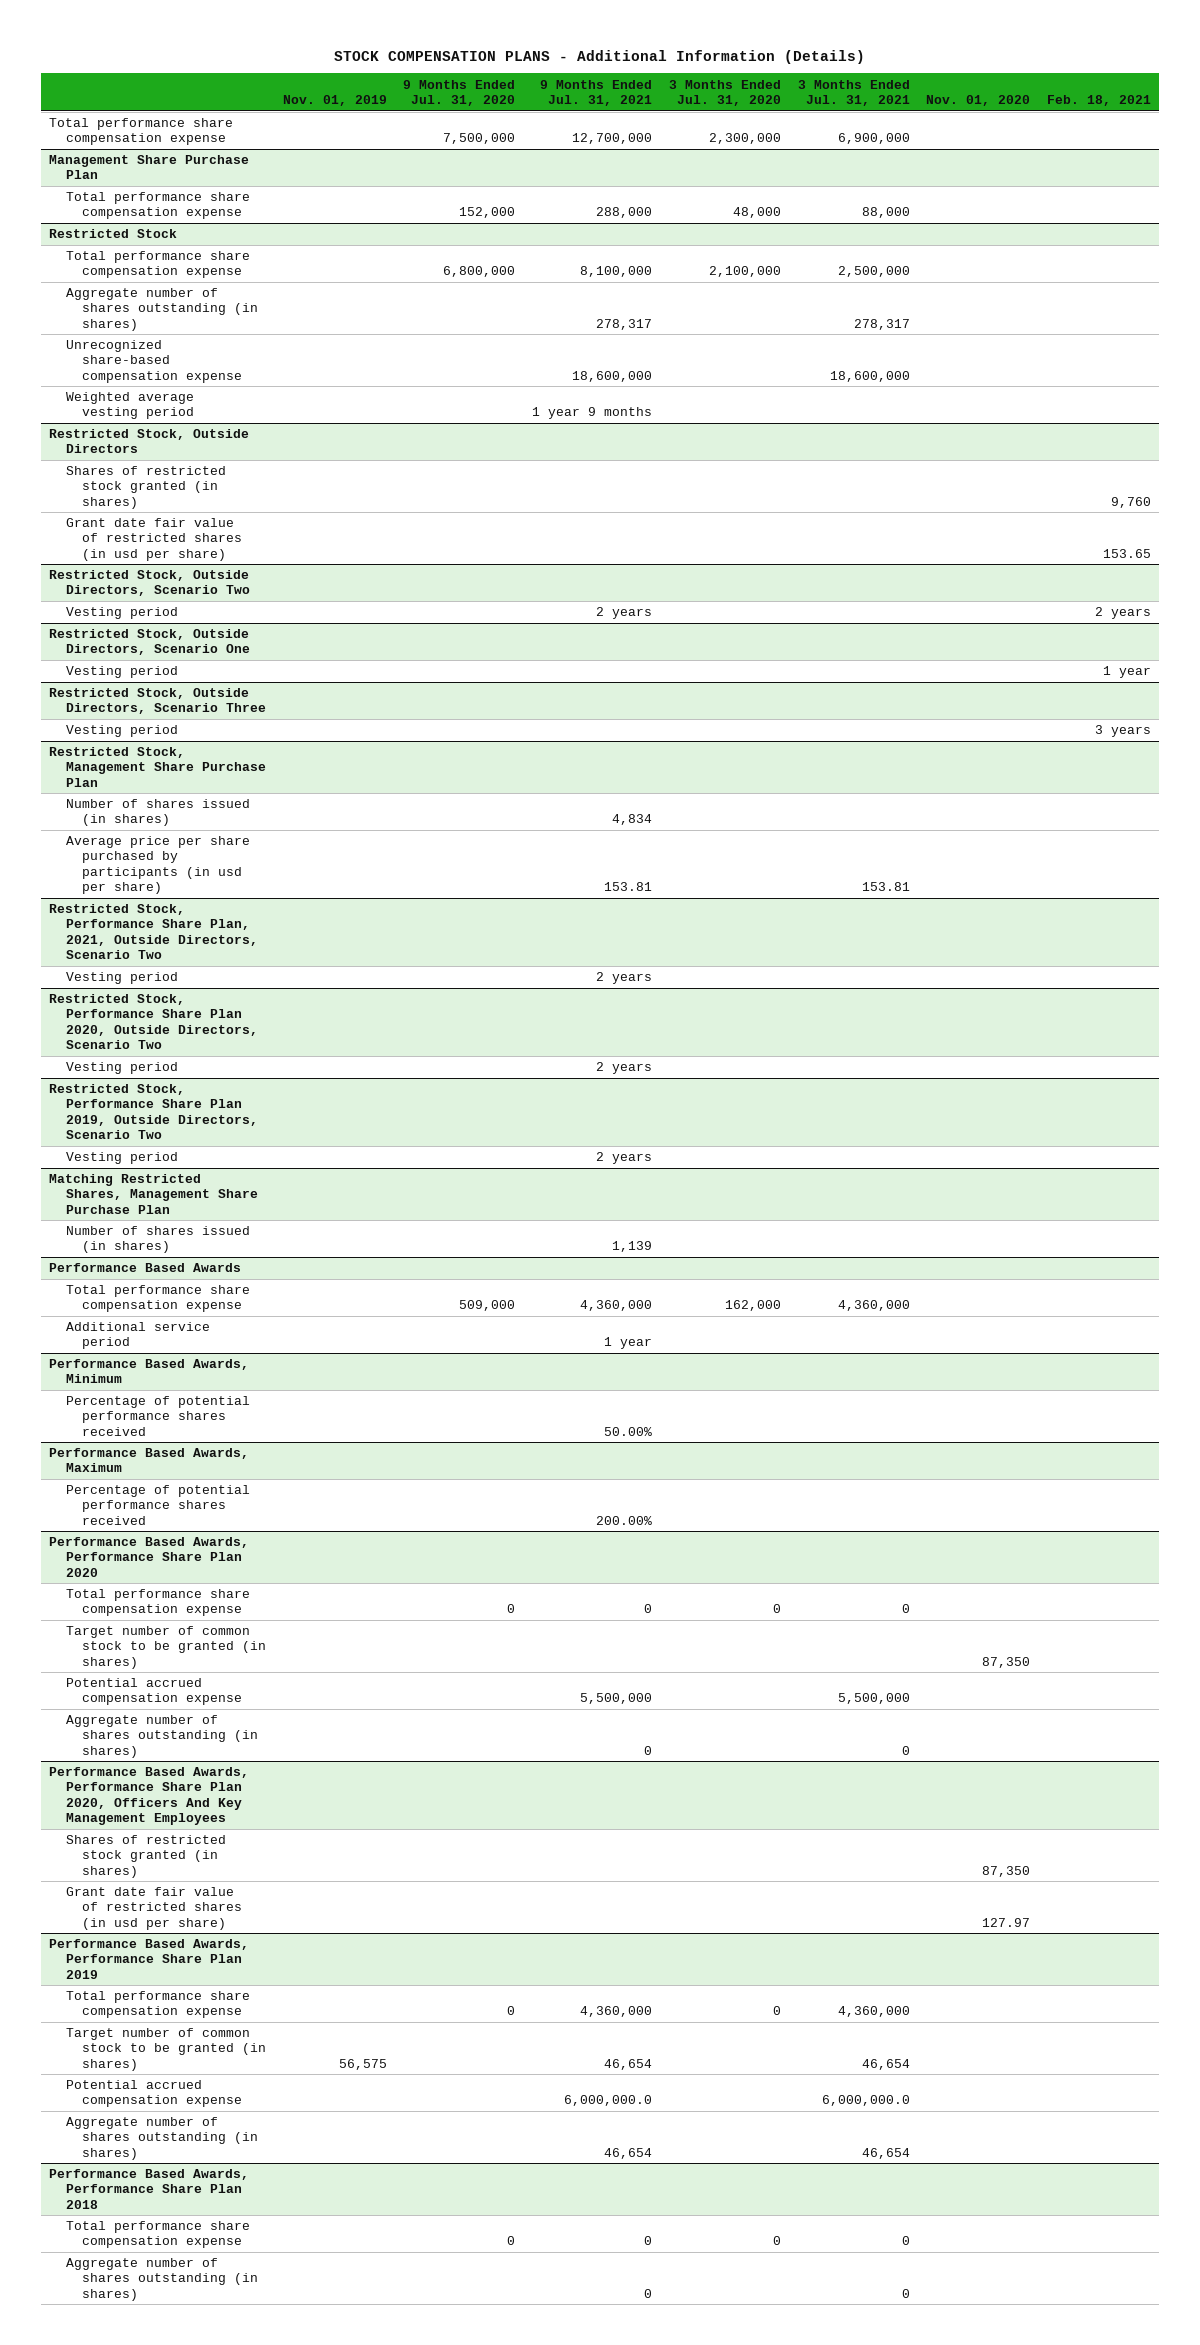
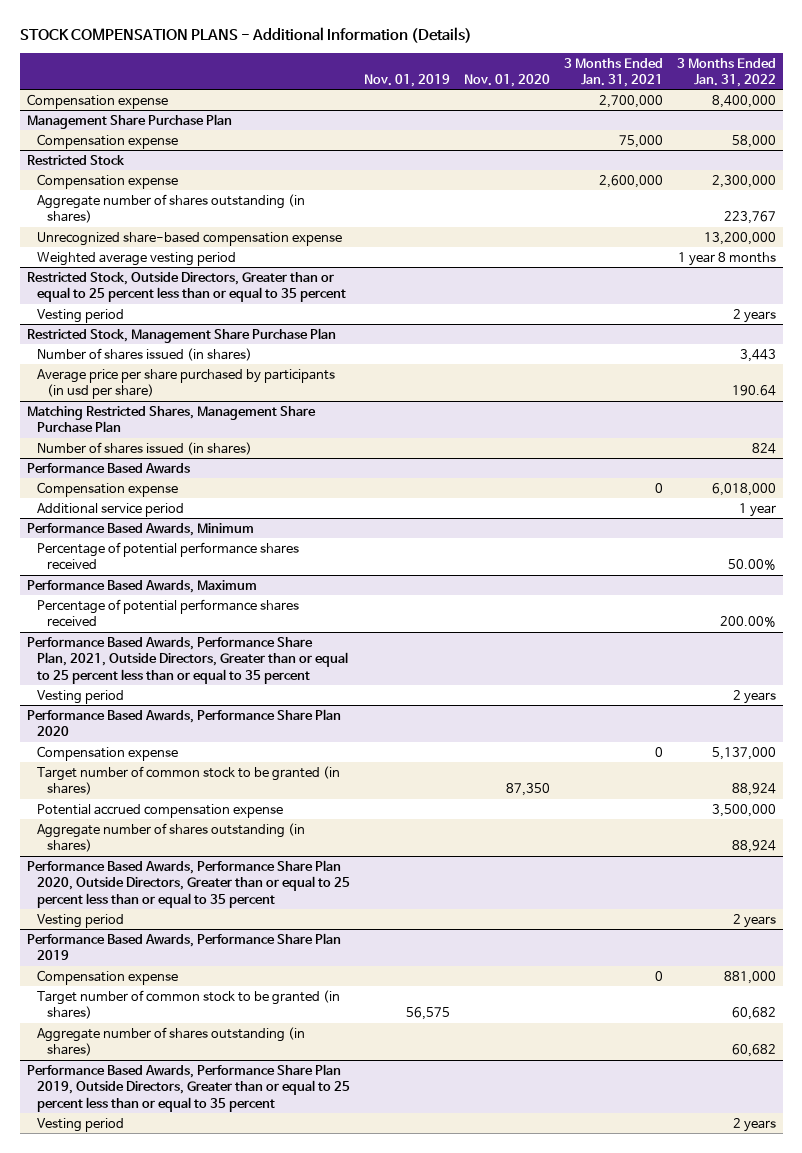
[403,79,516,106] 9 Months Ended Jul. 31, 2020 -> none
[540,79,653,106] 9 Months Ended Jul. 31, 2021 -> none
[668,79,781,106] 3 Months Ended Jul. 31, 2020 -> none
[797,79,910,106] 3 Months Ended Jul. 31, 2021 -> none
[1047,94,1152,106] Feb. 18, 2021 -> none
none -> [563,57,663,87] 3 Months Ended Jan. 31, 2021
none -> [676,57,776,87] 3 Months Ended Jan. 31, 2022
[49,118,234,146] Total performance share compensation expense -> [26,93,168,109] Compensation expense
[65,192,250,220] Total performance share compensation expense -> [36,133,178,149] Compensation expense
[65,251,250,279] Total performance share compensation expense -> [36,173,178,189] Compensation expense
[65,466,226,509] Shares of restricted stock granted (in shares) -> none
[65,518,242,561] Grant date fair value of restricted shares (in usd per share) -> none
[49,570,250,597] Restricted Stock, Outside Directors, Scenario Two -> none
[65,607,178,620] Vesting period -> none
[49,629,250,656] Restricted Stock, Outside Directors, Scenario One -> none
[65,666,178,679] Vesting period -> none
[49,688,266,715] Restricted Stock, Outside Directors, Scenario Three -> none
[65,725,178,738] Vesting period -> none
[49,429,250,454] Restricted Stock, Outside Directors -> [26,271,346,303] Restricted Stock, Outside Directors, Greater than or equal to 25 percent less than or equal to 35 percent
none -> [36,308,124,323] Vesting period
[49,904,258,959] Restricted Stock, Performance Share Plan, 2021, Outside Directors, Scenario Two -> none
[65,972,178,985] Vesting period -> none
[49,994,258,1049] Restricted Stock, Performance Share Plan 2020, Outside Directors, Scenario Two -> none
[65,1062,178,1075] Vesting period -> none
[49,1084,258,1139] Restricted Stock, Performance Share Plan 2019, Outside Directors, Scenario Two -> none
[65,1152,178,1165] Vesting period -> none
[65,1285,250,1313] Total performance share compensation expense -> [36,481,178,497] Compensation expense
none -> [26,636,348,684] Performance Based Awards, Performance Share Plan, 2021, Outside Directors, Greater than or equal to 25 percent less than or equal to 35 percent
none -> [36,689,124,704] Vesting period
[65,1589,250,1617] Total performance share compensation expense -> [36,745,178,761] Compensation expense
[49,1767,250,1825] Performance Based Awards, Performance Share Plan 2020, Officers And Key Management Employees -> none
[65,1835,226,1878] Shares of restricted stock granted (in shares) -> none
[65,1887,242,1930] Grant date fair value of restricted shares (in usd per share) -> none
none -> [26,859,350,908] Performance Based Awards, Performance Share Plan 2020, Outside Directors, Greater than or equal to 25 percent less than or equal to 35 percent
none -> [36,913,124,928] Vesting period
[65,1991,250,2019] Total performance share compensation expense -> [36,969,178,985] Compensation expense
[65,2080,242,2108] Potential accrued compensation expense -> none
[49,2169,250,2209] Performance Based Awards, Performance Share Plan 2018 -> none
[65,2221,250,2249] Total performance share compensation expense -> none
[65,2258,258,2301] Aggregate number of shares outstanding (in shares) -> none
none -> [26,1063,350,1112] Performance Based Awards, Performance Share Plan 2019, Outside Directors, Greater than or equal to 25 percent less than or equal to 35 percent
none -> [36,1117,124,1132] Vesting period

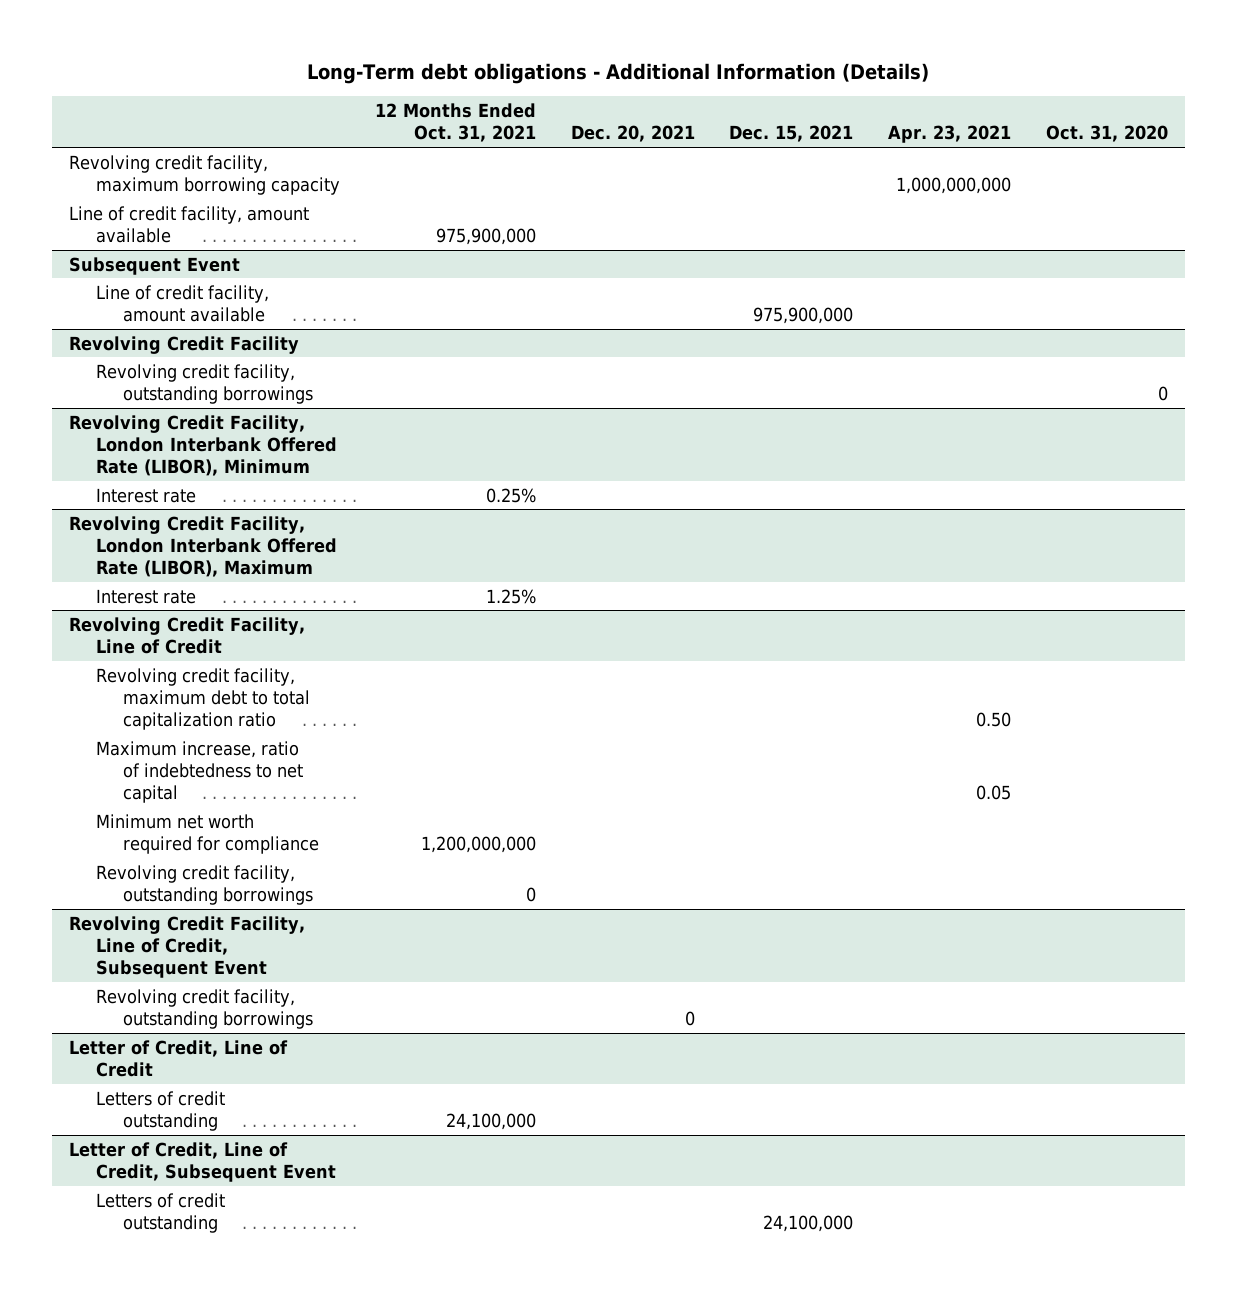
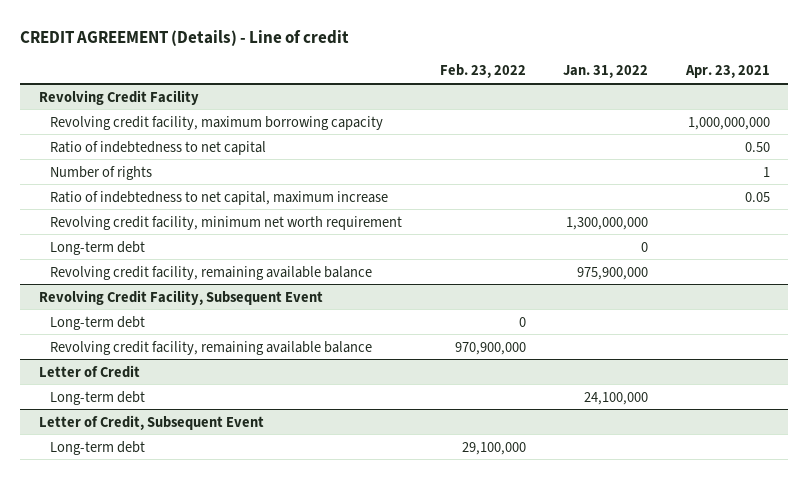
[307,62,930,84] Long-Term debt obligations - Additional Information (Details) -> [20,30,350,47] CREDIT AGREEMENT (Details) - Line of credit
[374,103,536,143] 12 Months Ended Oct. 31, 2021 -> none
[570,125,695,143] Dec. 20, 2021 -> none
[729,125,854,143] Dec. 15, 2021 -> none
[1045,125,1168,143] Oct. 31, 2020 -> none
none -> [439,64,526,79] Feb. 23, 2022
none -> [563,65,649,79] Jan. 31, 2022
[69,154,340,195] Revolving credit facility, maximum borrowing capacity -> none
[69,205,310,243] Line of credit facility, amount available -> none
[69,256,241,275] Subsequent Event -> none
[95,284,269,322] Line of credit facility, amount available -> none
[69,414,337,477] Revolving Credit Facility, London Interbank Offered Rate (LIBOR), Minimum -> none
[95,487,196,503] Interest rate -> none
[69,515,337,578] Revolving Credit Facility, London Interbank Offered Rate (LIBOR), Maximum -> none
[95,588,196,604] Interest rate -> none
[69,616,306,654] Revolving Credit Facility, Line of Credit -> none
[95,667,310,731] Revolving credit facility, maximum debt to total capitalization ratio -> none
[95,740,303,804] Maximum increase, ratio of indebtedness to net capital -> none
[95,813,319,854] Minimum net worth required for compliance -> none
[95,864,313,905] Revolving credit facility, outstanding borrowings -> none
[95,1090,225,1131] Letters of credit outstanding -> none
[95,1192,225,1233] Letters of credit outstanding -> none
none -> [50,115,384,130] Revolving credit facility, maximum borrowing capacity
none -> [50,140,267,155] Ratio of indebtedness to net capital
none -> [50,165,153,180] Number of rights
none -> [50,190,389,205] Ratio of indebtedness to net capital, maximum increase
none -> [50,215,403,230] Revolving credit facility, minimum net worth requirement
[95,363,313,404] Revolving credit facility, outstanding borrowings -> [50,240,146,255] Long-term debt
none -> [50,265,373,280] Revolving credit facility, remaining available balance
[69,915,306,979] Revolving Credit Facility, Line of Credit, Subsequent Event -> [38,289,323,305] Revolving Credit Facility, Subsequent Event
[95,988,313,1029] Revolving credit facility, outstanding borrowings -> [50,315,146,330] Long-term debt
none -> [50,340,373,355] Revolving credit facility, remaining available balance
[69,1039,289,1077] Letter of Credit, Line of Credit -> [38,364,140,378] Letter of Credit
none -> [50,390,146,405] Long-term debt
[69,1141,336,1182] Letter of Credit, Line of Credit, Subsequent Event -> [38,414,264,430] Letter of Credit, Subsequent Event
none -> [50,440,146,455] Long-term debt

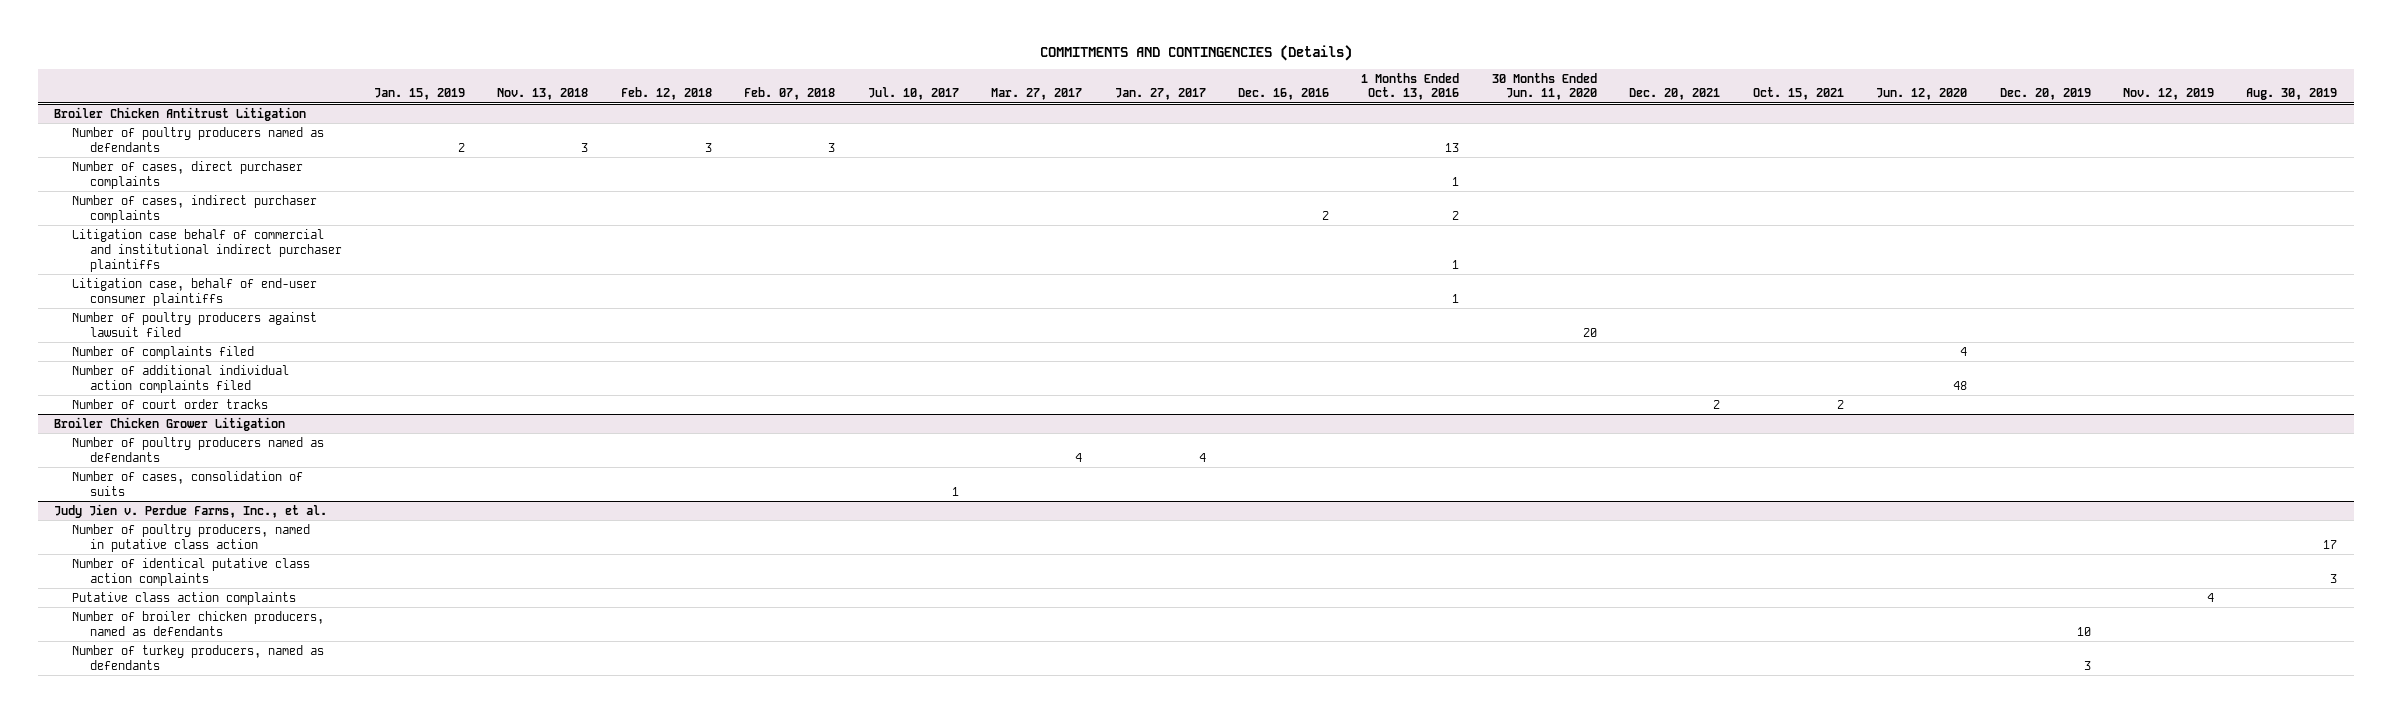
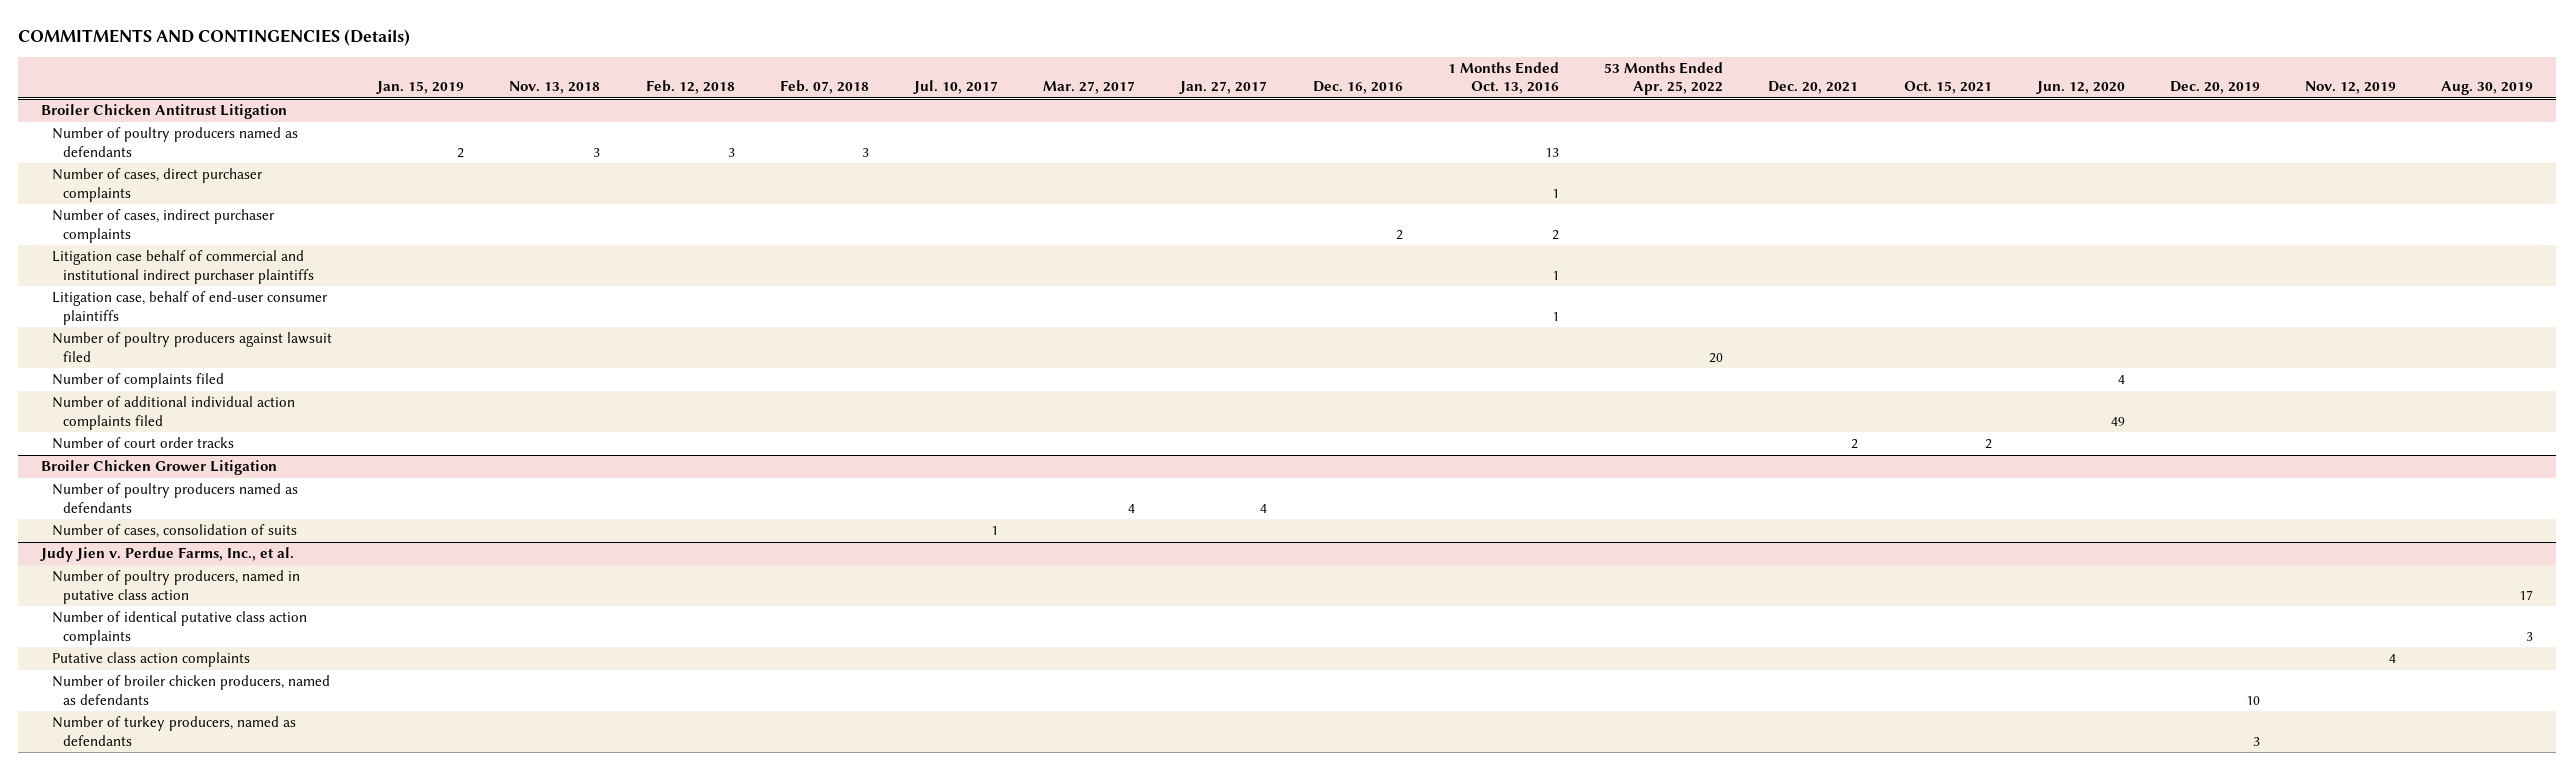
[1491,72,1597,101] 30 Months Ended Jun. 11, 2020 -> none
none -> [1604,62,1724,96] 53 Months Ended Apr. 25, 2022
[1953,380,1968,390] 48 -> [2110,416,2125,426] 49

